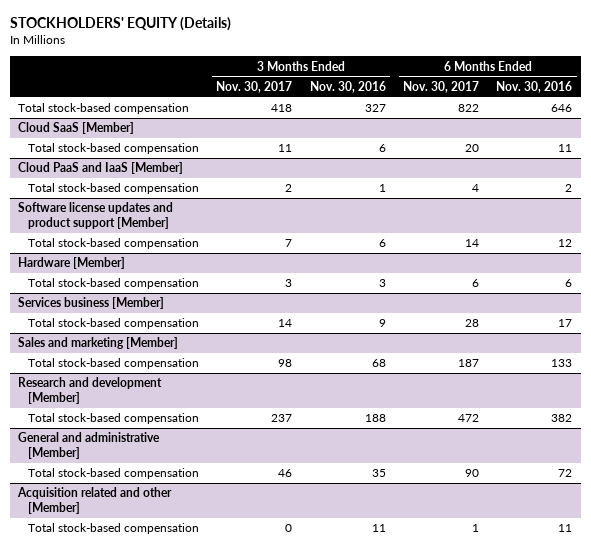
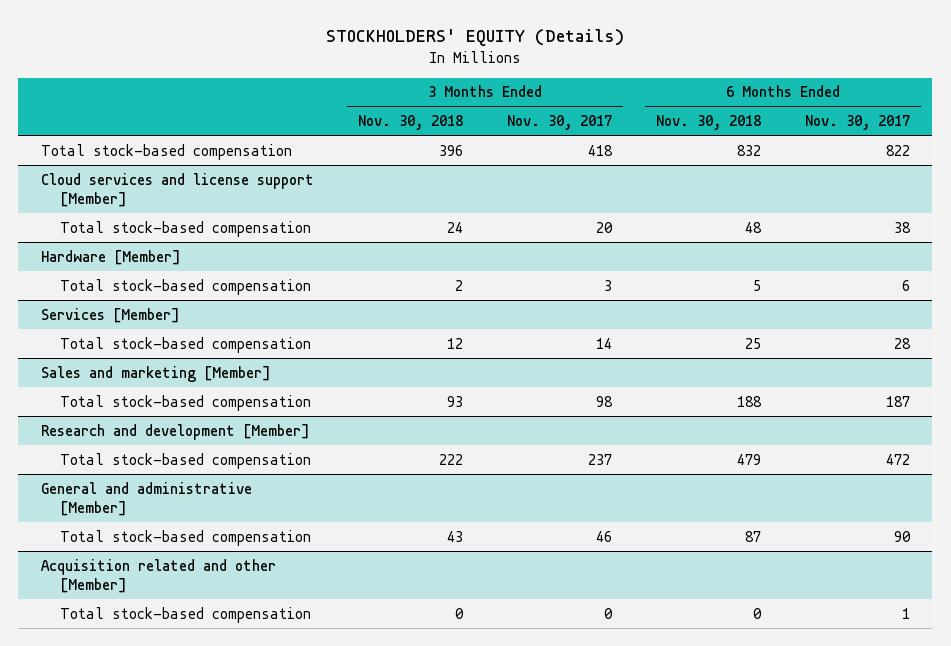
[309,81,386,94] Nov. 30, 2016 -> none
[496,81,573,94] Nov. 30, 2016 -> none
none -> [357,114,463,130] Nov. 30, 2018
none -> [656,114,762,130] Nov. 30, 2018
[18,122,135,135] Cloud SaaS [Member] -> none
[18,162,184,175] Cloud PaaS and IaaS [Member] -> none
[28,183,200,195] Total stock-based compensation -> none
[18,202,174,230] Software license updates and product support [Member] -> none
[28,238,200,250] Total stock-based compensation -> none
none -> [40,172,314,208] Cloud services and license support [Member]
[278,144,293,153] 11 -> [595,221,613,233] 20
[465,144,480,153] 20 -> [894,221,912,233] 38
[18,297,165,310] Services business [Member] -> [40,307,180,323] Services [Member]

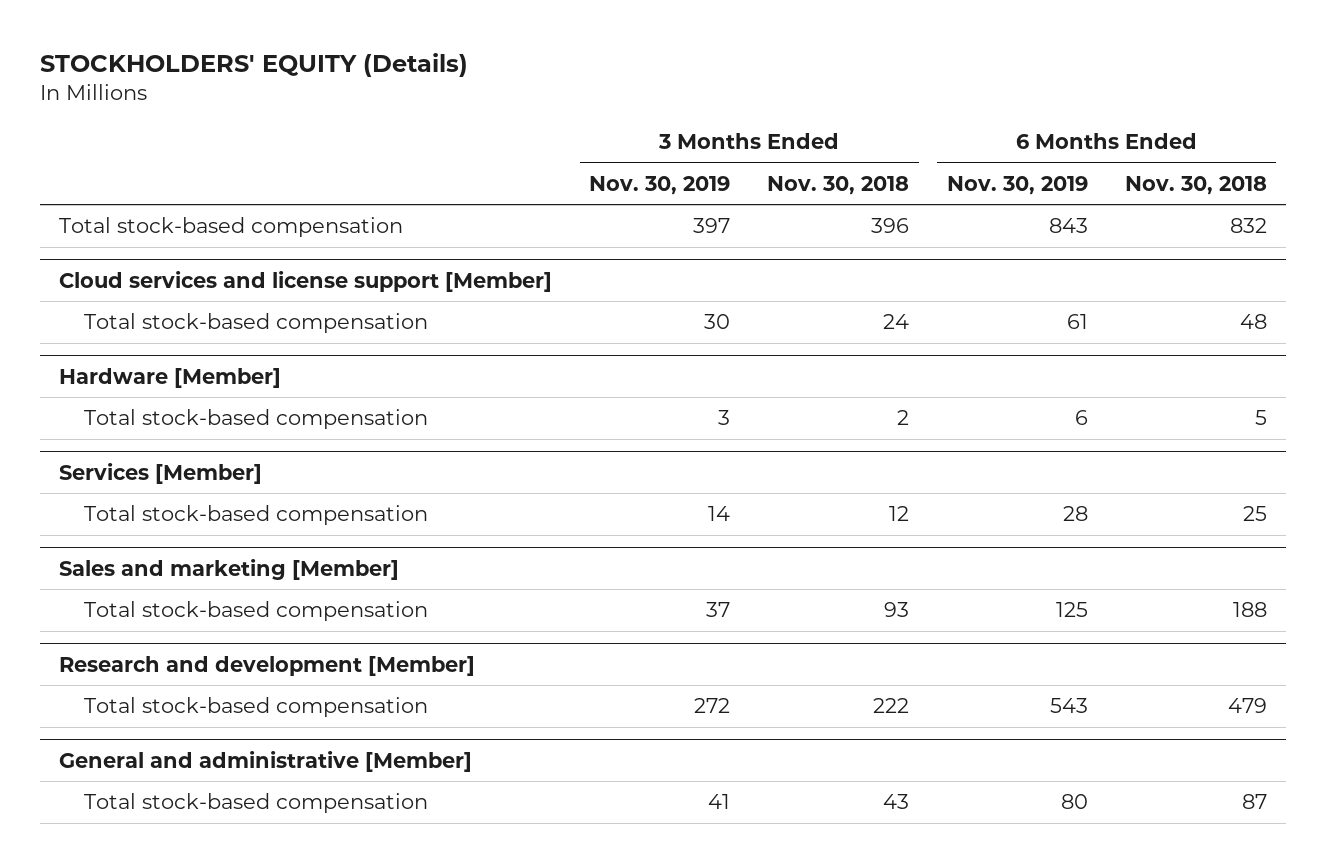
[506,114,612,130] Nov. 30, 2017 -> none
[805,114,911,130] Nov. 30, 2017 -> none
none -> [589,175,731,195] Nov. 30, 2019
none -> [946,175,1088,195] Nov. 30, 2019
[40,558,276,594] Acquisition related and other [Member] -> none
[60,606,312,623] Total stock-based compensation -> none

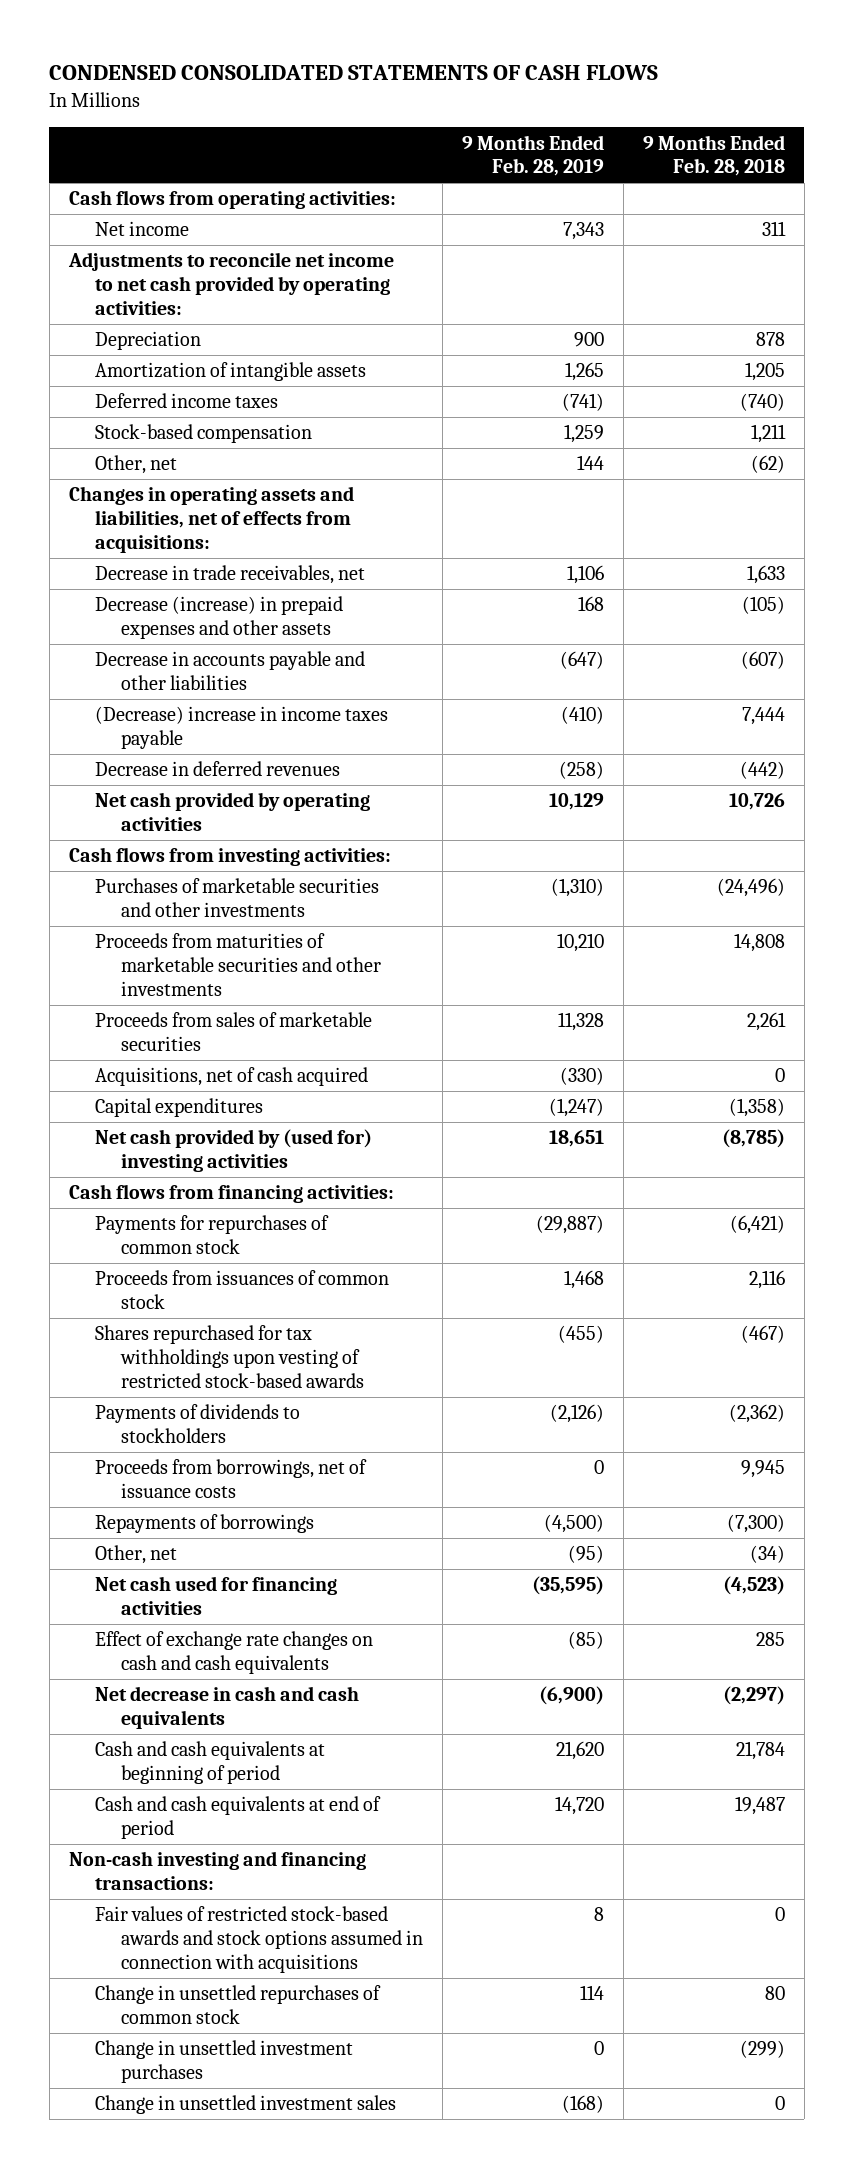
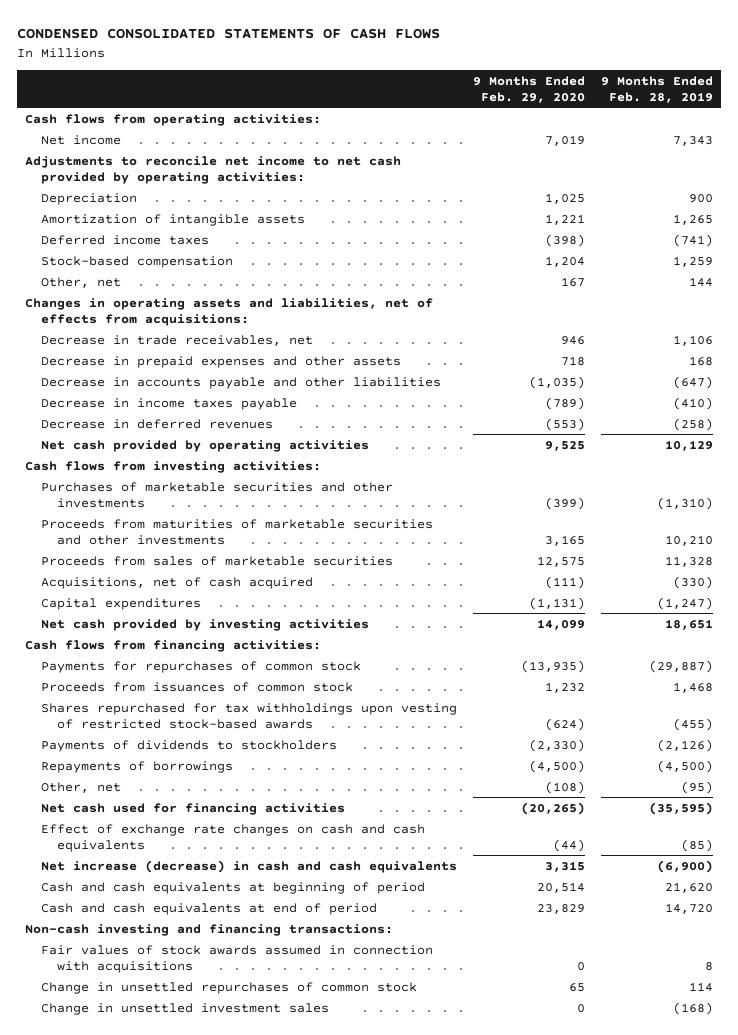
[642,134,785,177] 9 Months Ended Feb. 28, 2018 -> none
none -> [473,75,586,103] 9 Months Ended Feb. 29, 2020
[94,596,343,640] Decrease (increase) in prepaid expenses and other assets -> [41,355,402,368] Decrease in prepaid expenses and other assets
[94,706,388,750] (Decrease) increase in income taxes payable -> [41,397,298,410] Decrease in income taxes payable
[94,1129,372,1173] Net cash provided by (used for) investing activities -> [41,618,370,631] Net cash provided by investing activities
[94,1459,367,1499] Proceeds from borrowings, net of issuance costs -> none
[94,1686,359,1730] Net decrease in cash and cash equivalents -> [41,859,458,873] Net increase (decrease) in cash and cash equivalents
[94,1906,423,1973] Fair values of restricted stock-based awards and stock options assumed in connection with acquisitions -> [41,944,434,973] Fair values of stock awards assumed in connection with acquisitions
[94,2040,353,2084] Change in unsettled investment purchases -> none

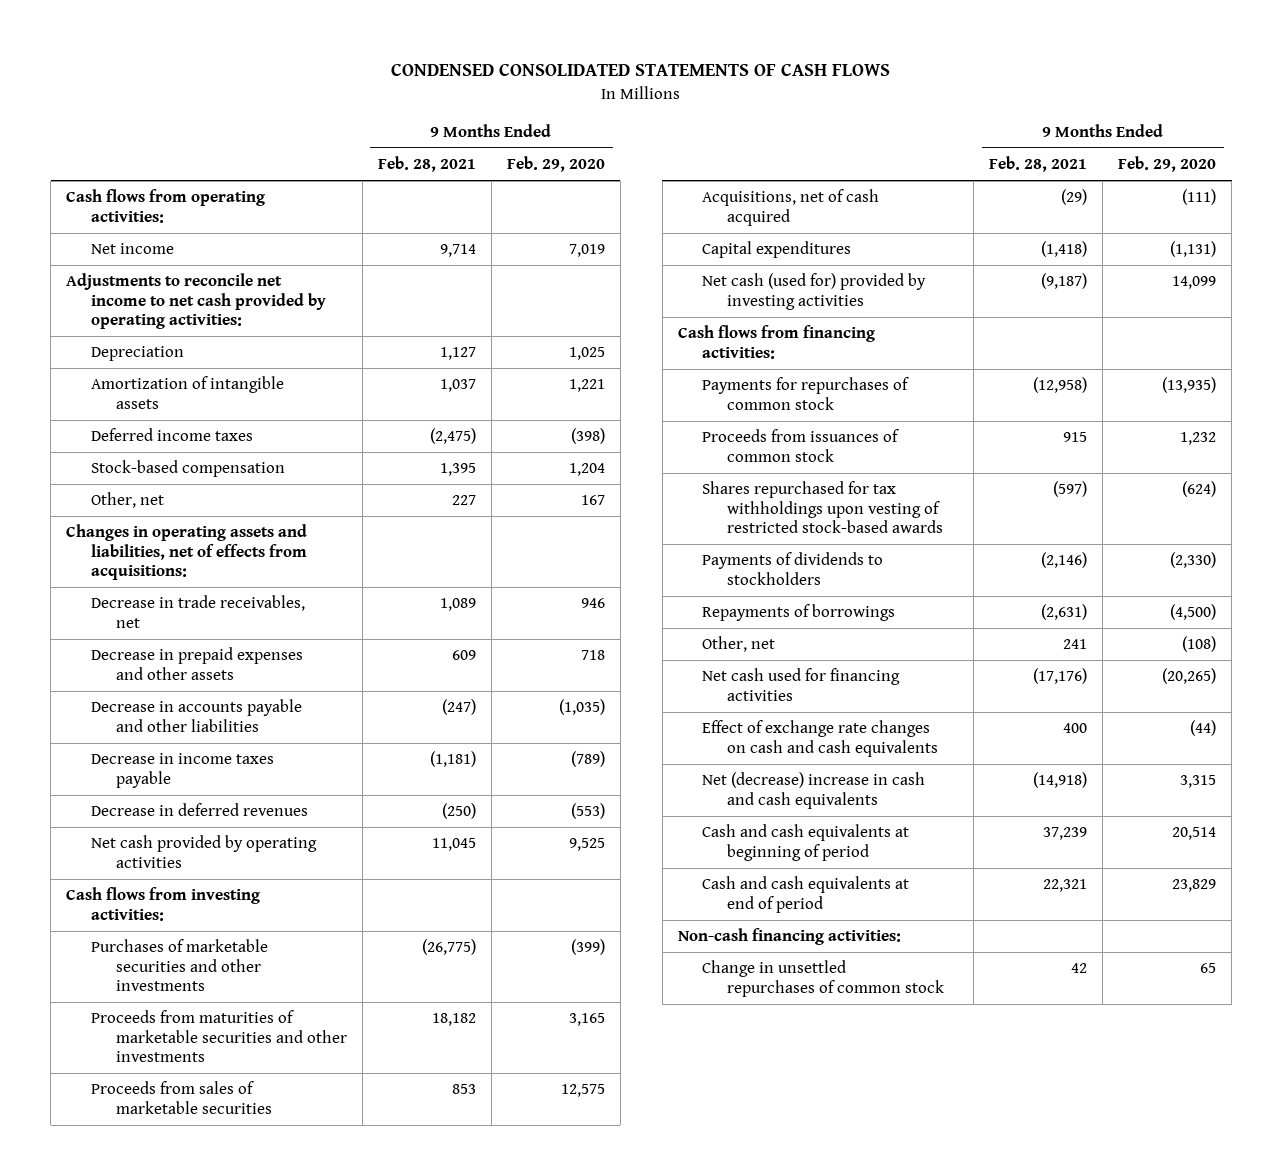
[601,75,714,103] 9 Months Ended Feb. 28, 2019 -> none
none -> [378,156,477,173] Feb. 28, 2021
[41,618,370,631] Net cash provided by investing activities -> [702,273,927,310] Net cash (used for) provided by investing activities
[41,859,458,873] Net increase (decrease) in cash and cash equivalents -> [702,772,926,809] Net (decrease) increase in cash and cash equivalents
[25,923,394,936] Non-cash investing and financing transactions: -> none
[41,944,434,973] Fair values of stock awards assumed in connection with acquisitions -> none
none -> [677,928,901,946] Non-cash financing activities:
[41,1002,330,1015] Change in unsettled investment sales -> none

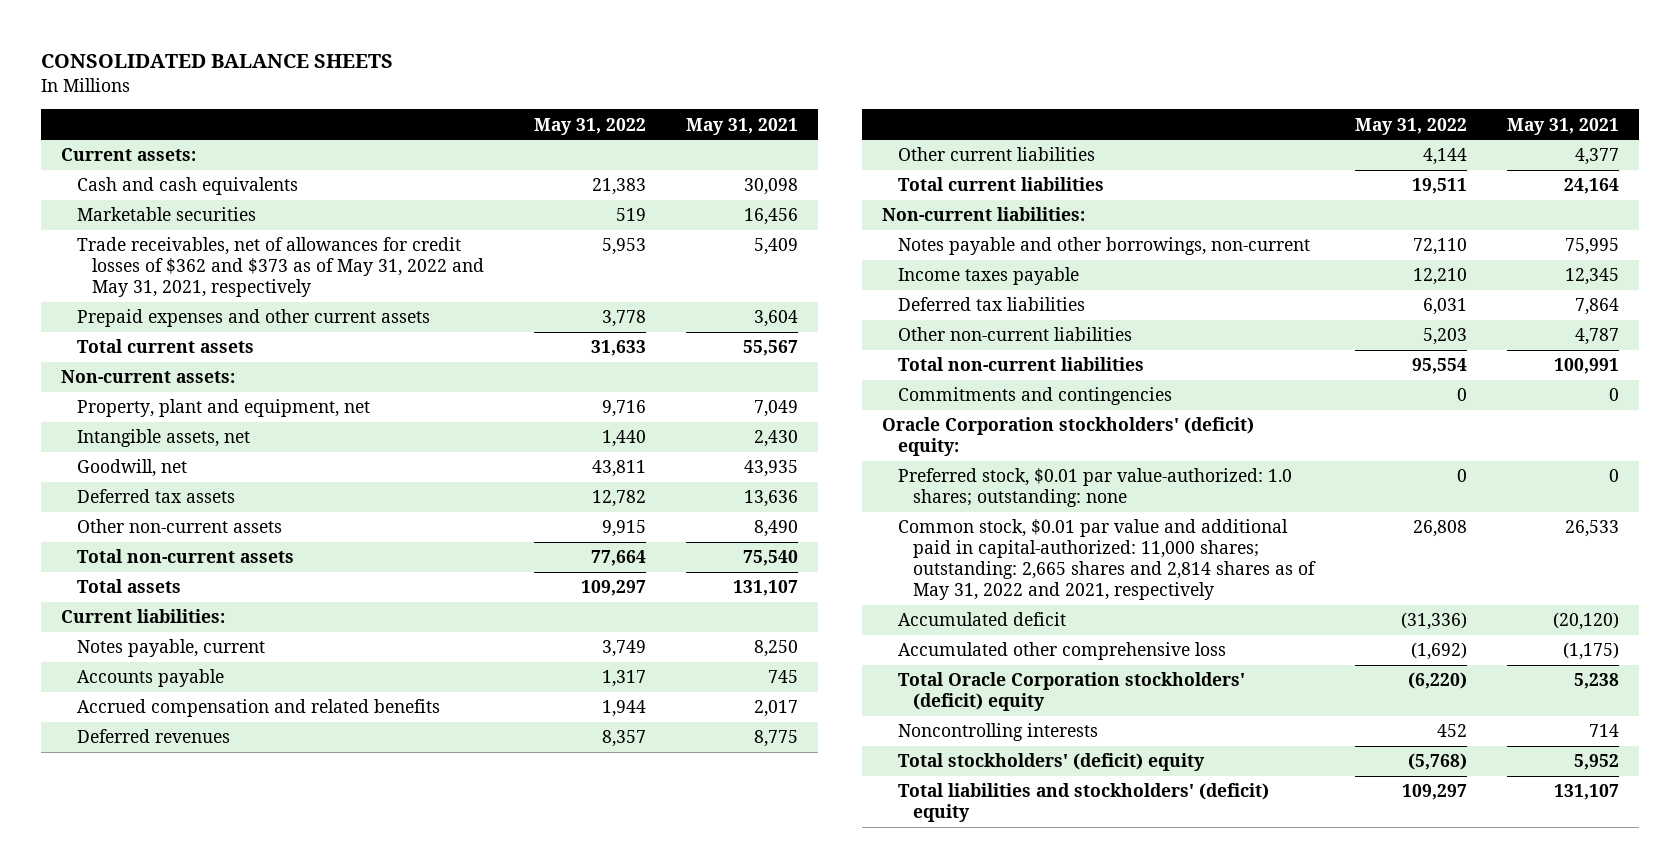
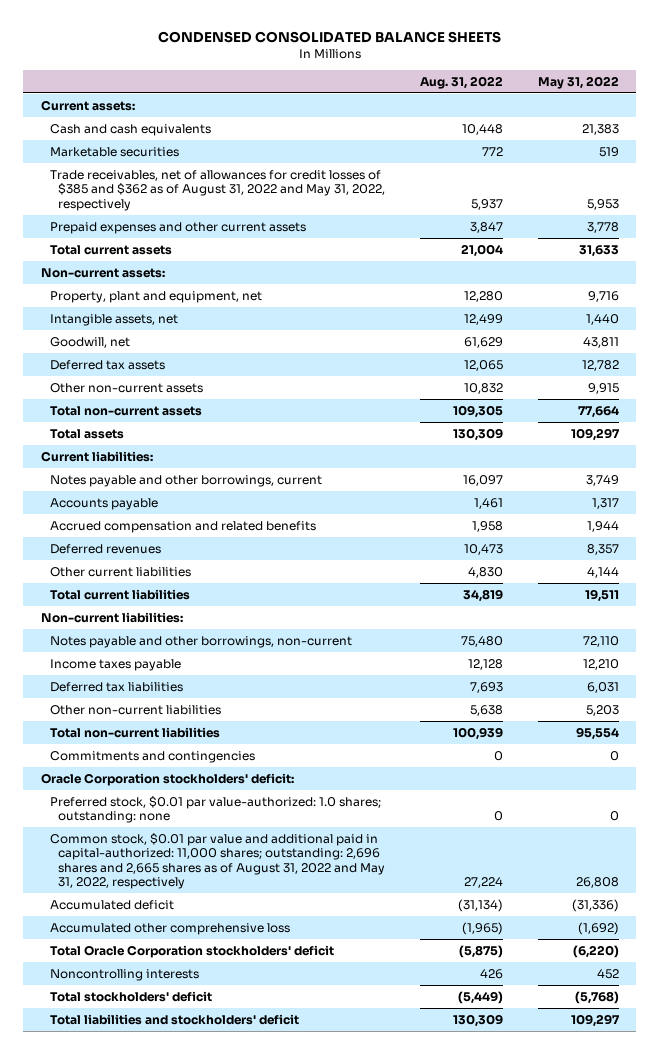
[40,53,393,68] CONSOLIDATED BALANCE SHEETS -> [157,30,501,43] CONDENSED CONSOLIDATED BALANCE SHEETS
[685,117,798,135] May 31, 2021 -> none
none -> [420,75,504,89] Aug. 31, 2022
[76,237,485,298] Trade receivables, net of allowances for credit losses of $362 and $373 as of May 31, 2022 and May 31, 2021, respectively -> [49,169,386,211] Trade receivables, net of allowances for credit losses of $385 and $362 as of August 31, 2022 and May 31, 2022, respectively
[76,639,265,658] Notes payable, current -> [49,474,322,487] Notes payable and other borrowings, current
[881,417,1254,457] Oracle Corporation stockholders' (deficit) equity: -> [40,772,294,786] Oracle Corporation stockholders' deficit:
[897,519,1317,601] Common stock, $0.01 par value and additional paid in capital-authorized: 11,000 shares; outstanding: 2,665 shares and 2,814 shares as of May 31, 2022 and 2021, respectively -> [49,832,386,890] Common stock, $0.01 par value and additional paid in capital-authorized: 11,000 shares; outstanding: 2,696 shares and 2,665 shares as of August 31, 2022 and May 31, 2022, respectively
[897,672,1245,712] Total Oracle Corporation stockholders' (deficit) equity -> [49,944,334,958] Total Oracle Corporation stockholders' deficit
[897,753,1205,772] Total stockholders' (deficit) equity -> [49,990,212,1002] Total stockholders' deficit
[897,783,1269,823] Total liabilities and stockholders' (deficit) equity -> [49,1013,299,1025] Total liabilities and stockholders' deficit

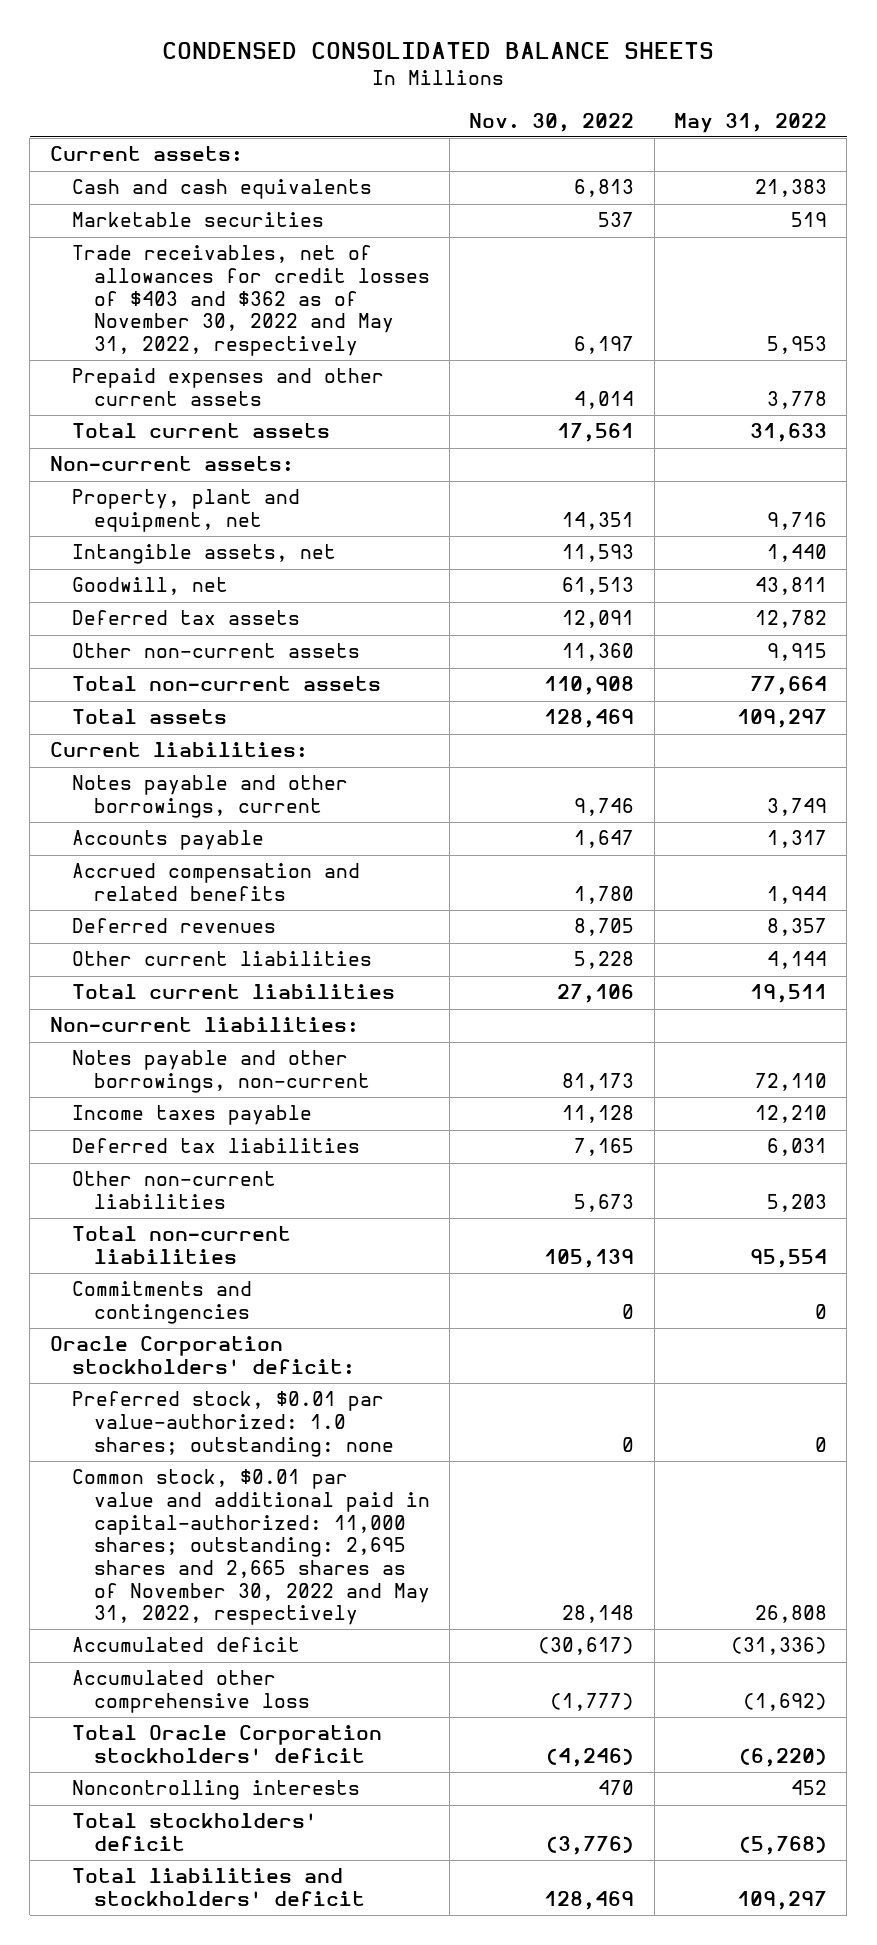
[420,75,504,89] Aug. 31, 2022 -> none
none -> [469,112,635,132] Nov. 30, 2022
[49,169,386,211] Trade receivables, net of allowances for credit losses of $385 and $362 as of August 31, 2022 and May 31, 2022, respectively -> [71,245,430,357] Trade receivables, net of allowances for credit losses of $403 and $362 as of November 30, 2022 and May 31, 2022, respectively
[49,832,386,890] Common stock, $0.01 par value and additional paid in capital-authorized: 11,000 shares; outstanding: 2,696 shares and 2,665 shares as of August 31, 2022 and May 31, 2022, respectively -> [71,1469,430,1626] Common stock, $0.01 par value and additional paid in capital-authorized: 11,000 shares; outstanding: 2,695 shares and 2,665 shares as of November 30, 2022 and May 31, 2022, respectively

